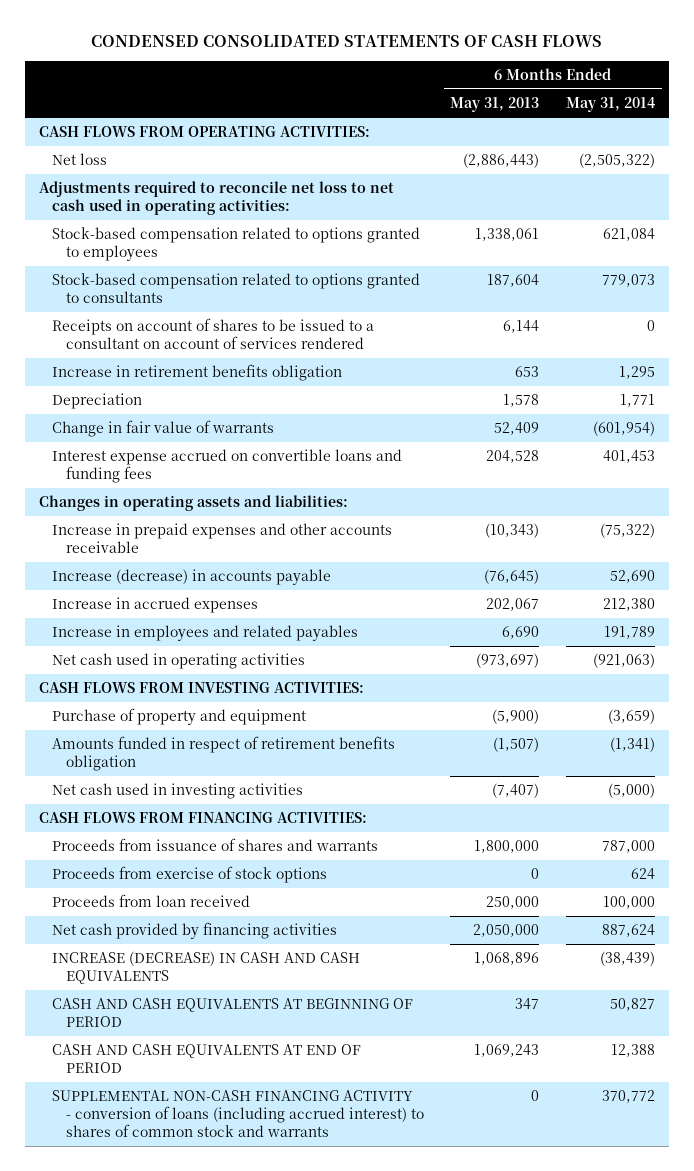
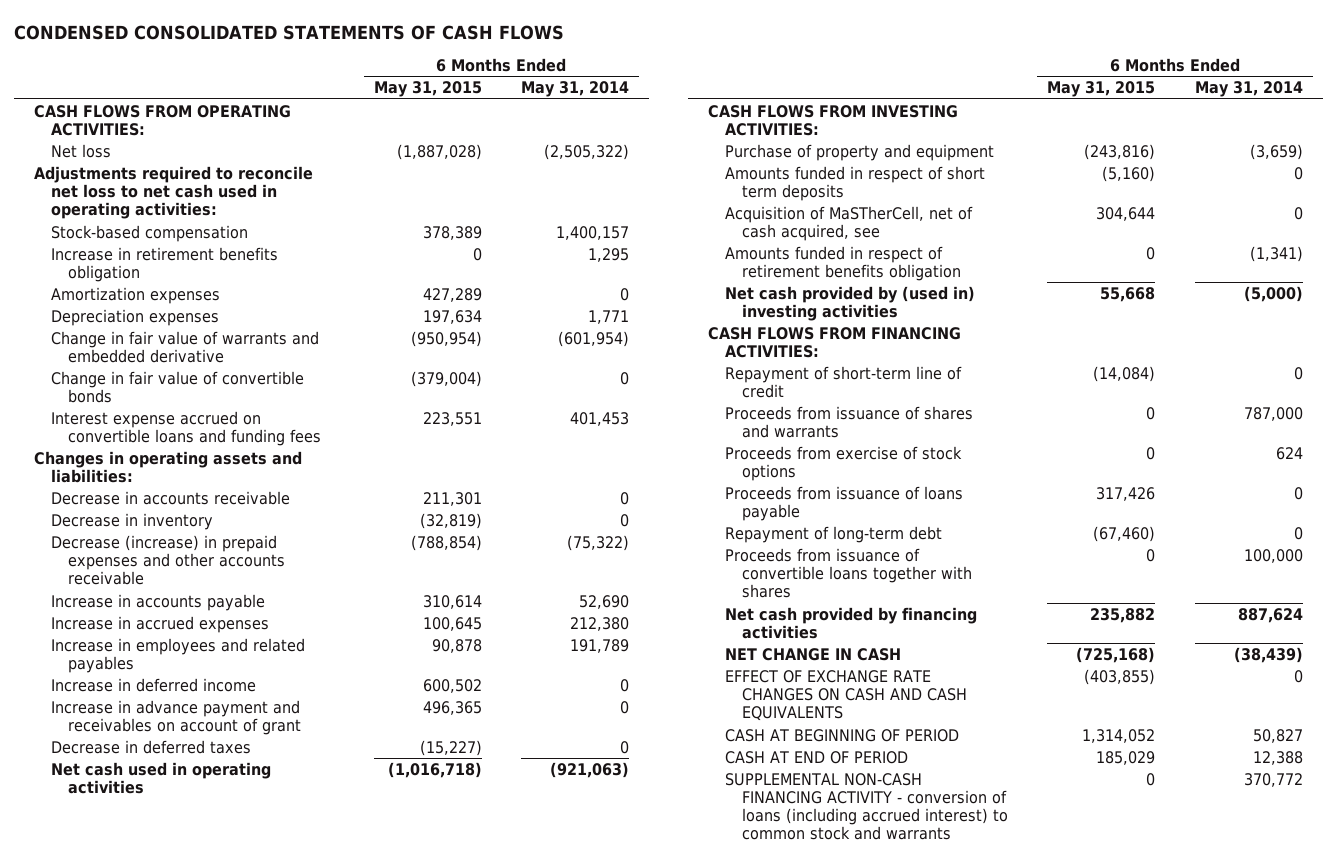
[450,97,540,113] May 31, 2013 -> none
none -> [373,81,482,98] May 31, 2015
[52,273,421,304] Stock-based compensation related to options granted to consultants -> none
[52,318,375,350] Receipts on account of shares to be issued to a consultant on account of services rendered -> none
[52,227,421,262] Stock-based compensation related to options granted to employees -> [51,224,249,242] Stock-based compensation
[603,228,656,242] 621,084 -> [556,225,630,240] 1,400,157
none -> [51,286,221,304] Amortization expenses
[52,393,143,410] Depreciation -> [51,308,220,326] Depreciation expenses
[52,420,275,438] Change in fair value of warrants -> [51,330,320,363] Change in fair value of warrants and embedded derivative
none -> [51,370,305,403] Change in fair value of convertible bonds
none -> [51,490,291,505] Decrease in accounts receivable
none -> [51,512,214,530] Decrease in inventory
[52,523,393,554] Increase in prepaid expenses and other accounts receivable -> [51,534,286,586] Decrease (increase) in prepaid expenses and other accounts receivable
[52,569,332,586] Increase (decrease) in accounts payable -> [51,593,266,611] Increase in accounts payable
none -> [51,677,257,692] Increase in deferred income
none -> [51,699,302,735] Increase in advance payment and receivables on account of grant
none -> [51,739,252,754] Decrease in deferred taxes
none -> [724,165,985,201] Amounts funded in respect of short term deposits
none -> [724,205,973,241] Acquisition of MaSTherCell, net of cash acquired, see
[52,783,304,800] Net cash used in investing activities -> [724,285,975,321] Net cash provided by (used in) investing activities
none -> [724,365,962,398] Repayment of short-term line of credit
[52,894,251,908] Proceeds from loan received -> none
none -> [724,485,963,521] Proceeds from issuance of loans payable
none -> [724,525,942,543] Repayment of long-term debt
none -> [724,547,972,599] Proceeds from issuance of convertible loans together with shares
[52,951,361,985] INCREASE (DECREASE) IN CASH AND CASH EQUIVALENTS -> [724,647,901,661] NET CHANGE IN CASH
none -> [724,669,967,722] EFFECT OF EXCHANGE RATE CHANGES ON CASH AND CASH EQUIVALENTS
[52,998,414,1028] CASH AND CASH EQUIVALENTS AT BEGINNING OF PERIOD -> [724,728,959,742] CASH AT BEGINNING OF PERIOD
[52,1044,362,1074] CASH AND CASH EQUIVALENTS AT END OF PERIOD -> [724,750,908,764] CASH AT END OF PERIOD
[52,1090,424,1137] SUPPLEMENTAL NON-CASH FINANCING ACTIVITY - conversion of loans (including accrued interest) to shares of common stock and warrants -> [724,772,1008,841] SUPPLEMENTAL NON-CASH FINANCING ACTIVITY - conversion of loans (including accrued interest) to common stock and warrants

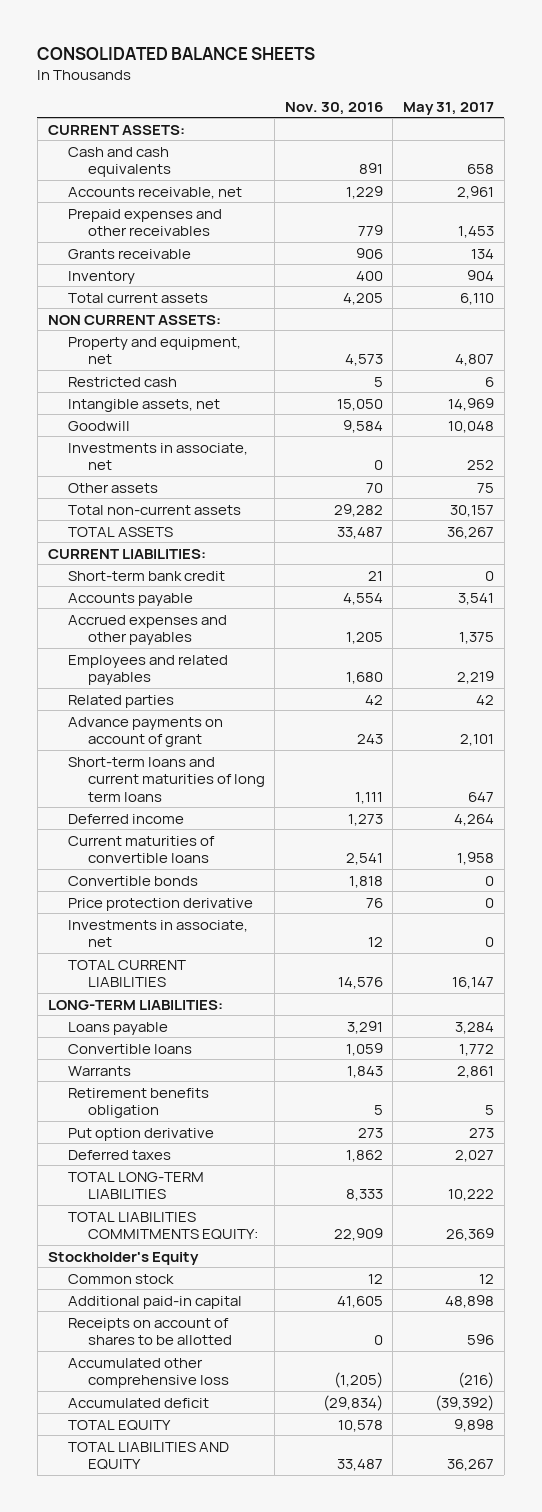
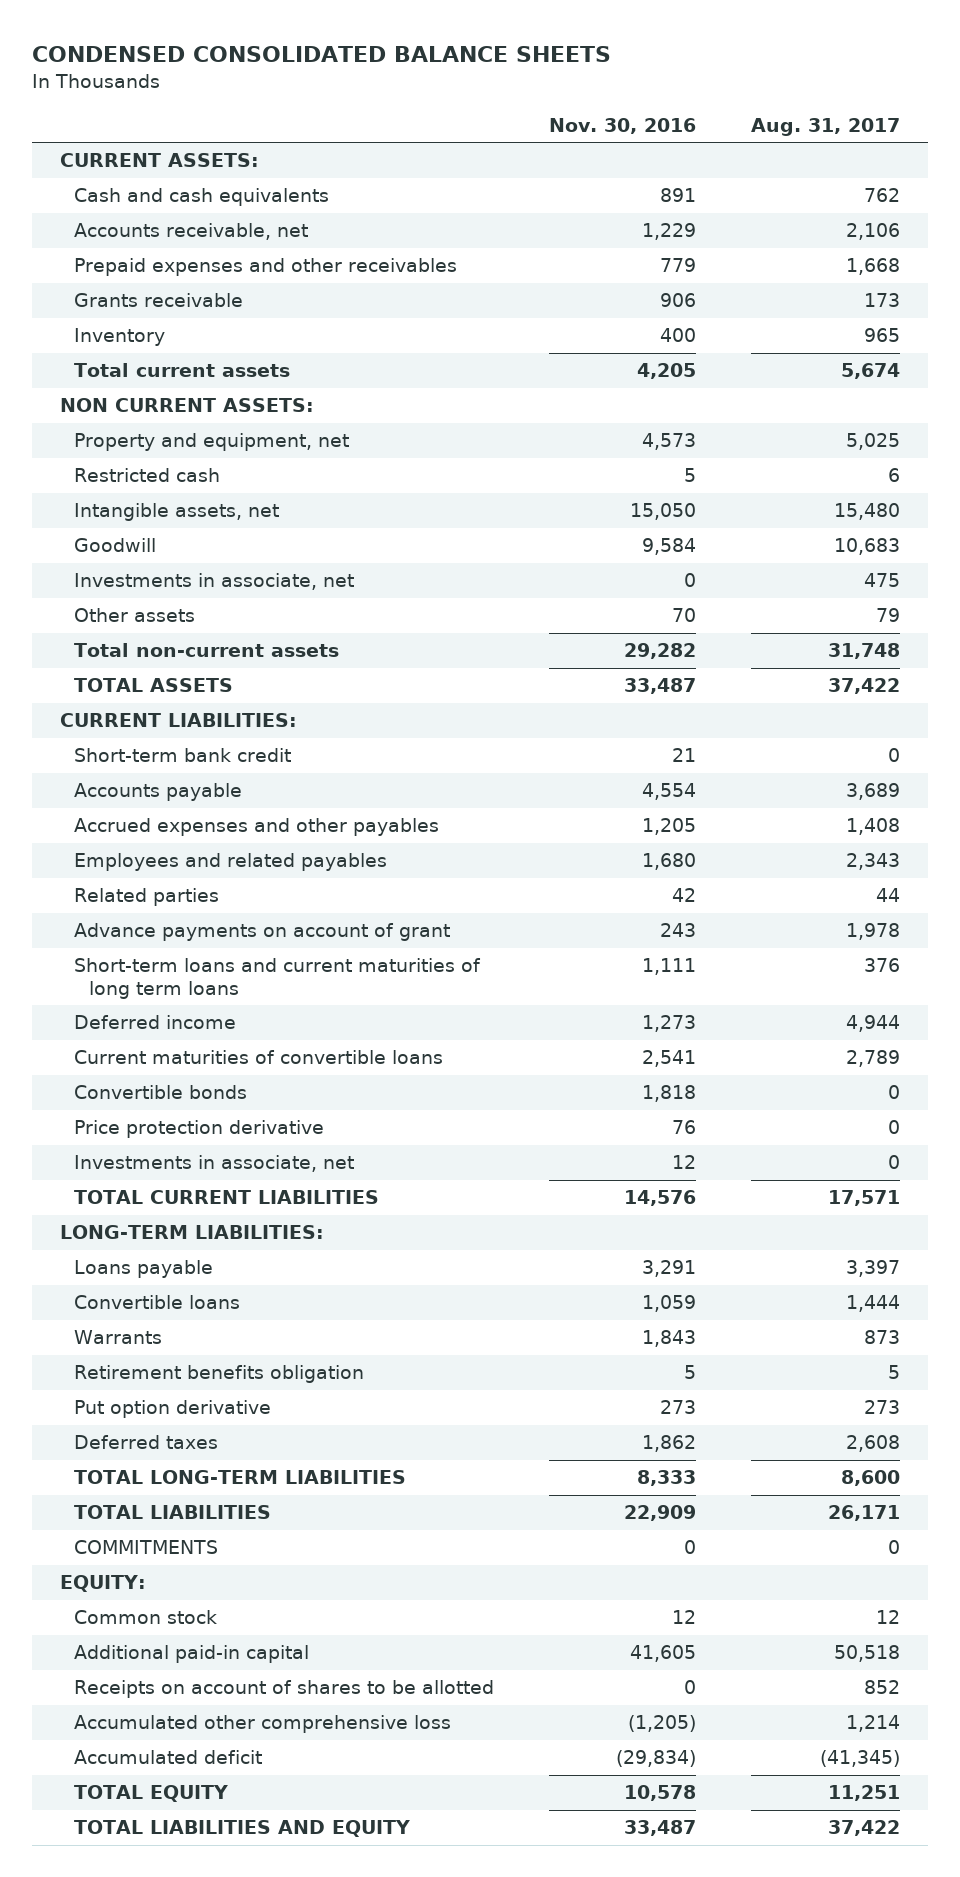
[37,47,316,61] CONSOLIDATED BALANCE SHEETS -> [32,46,612,63] CONDENSED CONSOLIDATED BALANCE SHEETS
[403,101,495,115] May 31, 2017 -> none
none -> [751,117,901,136] Aug. 31, 2017
[67,1211,258,1241] TOTAL LIABILITIES COMMITMENTS EQUITY: -> [74,1505,272,1520] TOTAL LIABILITIES
none -> [74,1540,219,1555] COMMITMENTS
[47,1251,199,1265] Stockholder's Equity -> [59,1575,146,1593] EQUITY:

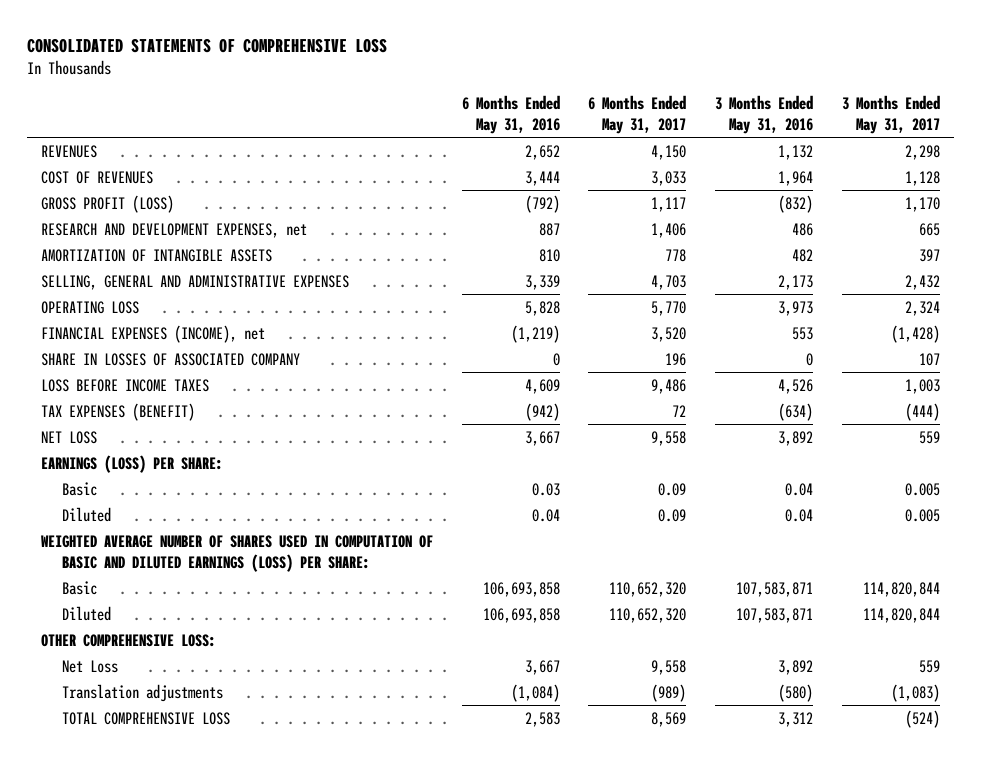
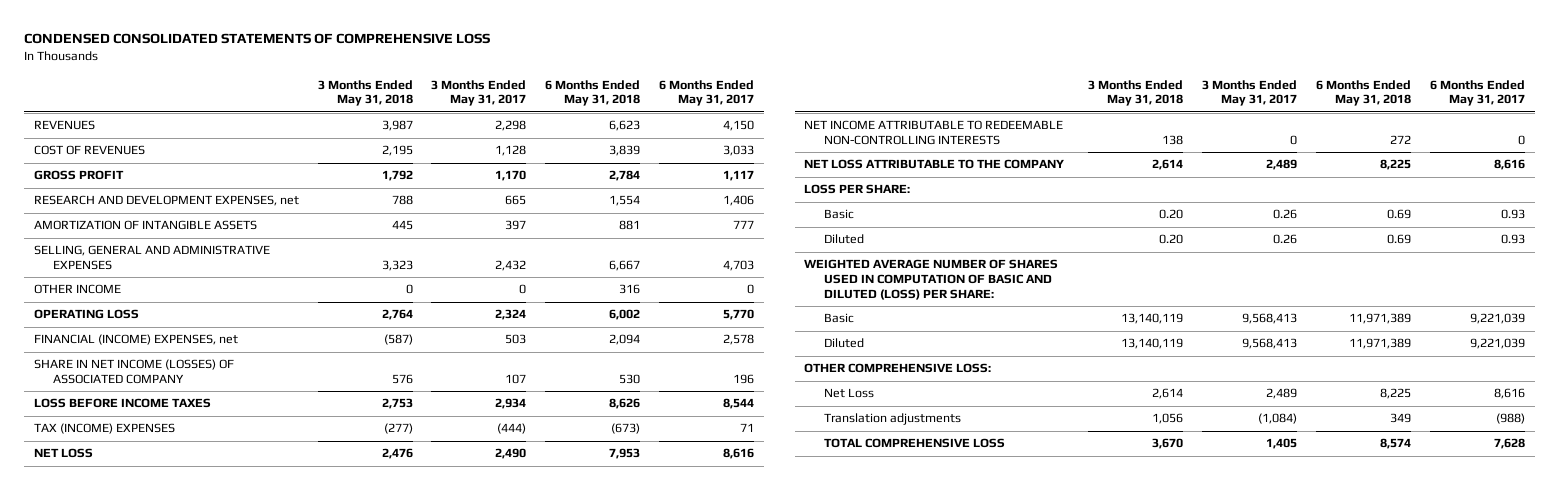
[27,38,388,54] CONSOLIDATED STATEMENTS OF COMPREHENSIVE LOSS -> [24,33,491,45] CONDENSED CONSOLIDATED STATEMENTS OF COMPREHENSIVE LOSS
[461,95,560,135] 6 Months Ended May 31, 2016 -> none
[714,95,813,135] 3 Months Ended May 31, 2016 -> none
none -> [317,79,413,107] 3 Months Ended May 31, 2018
none -> [545,79,641,107] 6 Months Ended May 31, 2018
[41,194,175,213] GROSS PROFIT (LOSS) -> [33,170,124,181] GROSS PROFIT
[665,248,687,262] 778 -> [733,220,755,230] 777
none -> [33,284,121,295] OTHER INCOME
[41,324,266,343] FINANCIAL EXPENSES (INCOME), net -> [33,334,238,346] FINANCIAL (INCOME) EXPENSES, net
[651,326,687,342] 3,520 -> [723,334,755,346] 2,578
[890,324,940,343] (1,428) -> [505,334,527,345] 503
[41,352,301,366] SHARE IN LOSSES OF ASSOCIATED COMPANY -> [33,359,234,385] SHARE IN NET INCOME (LOSSES) OF ASSOCIATED COMPANY
[651,378,687,394] 9,486 -> [723,398,755,410] 8,544
[904,378,940,394] 1,003 -> [495,398,527,410] 2,934
[41,402,196,421] TAX EXPENSES (BENEFIT) -> [33,423,175,435] TAX (INCOME) EXPENSES
[672,404,687,417] 72 -> [740,423,755,433] 71
[651,430,687,446] 9,558 -> [723,448,755,460] 8,616
[918,430,940,444] 559 -> [495,448,527,460] 2,490
none -> [804,120,1064,146] NET INCOME ATTRIBUTABLE TO REDEEMABLE NON-CONTROLLING INTERESTS
none -> [804,159,1065,170] NET LOSS ATTRIBUTABLE TO THE COMPANY
[41,454,224,473] EARNINGS (LOSS) PER SHARE: -> [804,184,911,195] LOSS PER SHARE:
[658,482,687,496] 0.09 -> [1501,209,1526,220] 0.93
[904,482,940,496] 0.005 -> [1273,209,1298,220] 0.26
[658,508,687,522] 0.09 -> [1501,234,1526,245] 0.93
[904,508,940,522] 0.005 -> [1273,234,1298,245] 0.26
[41,534,434,572] WEIGHTED AVERAGE NUMBER OF SHARES USED IN COMPUTATION OF BASIC AND DILUTED EARNINGS (LOSS) PER SHARE: -> [804,259,1059,301] WEIGHTED AVERAGE NUMBER OF SHARES USED IN COMPUTATION OF BASIC AND DILUTED (LOSS) PER SHARE:
[609,581,687,597] 110,652,320 -> [1470,313,1526,325] 9,221,039
[862,581,940,597] 114,820,844 -> [1242,313,1298,325] 9,568,413
[609,607,687,623] 110,652,320 -> [1470,338,1526,350] 9,221,039
[862,607,940,623] 114,820,844 -> [1242,338,1298,350] 9,568,413
[651,659,687,675] 9,558 -> [1494,388,1526,400] 8,616
[918,659,940,673] 559 -> [1266,388,1298,400] 2,489
[651,683,687,702] (989) -> [1496,413,1526,425] (988)
[890,683,940,702] (1,083) -> [1258,413,1298,425] (1,084)
[651,711,687,727] 8,569 -> [1494,438,1526,450] 7,628
[904,709,940,728] (524) -> [1266,438,1298,450] 1,405

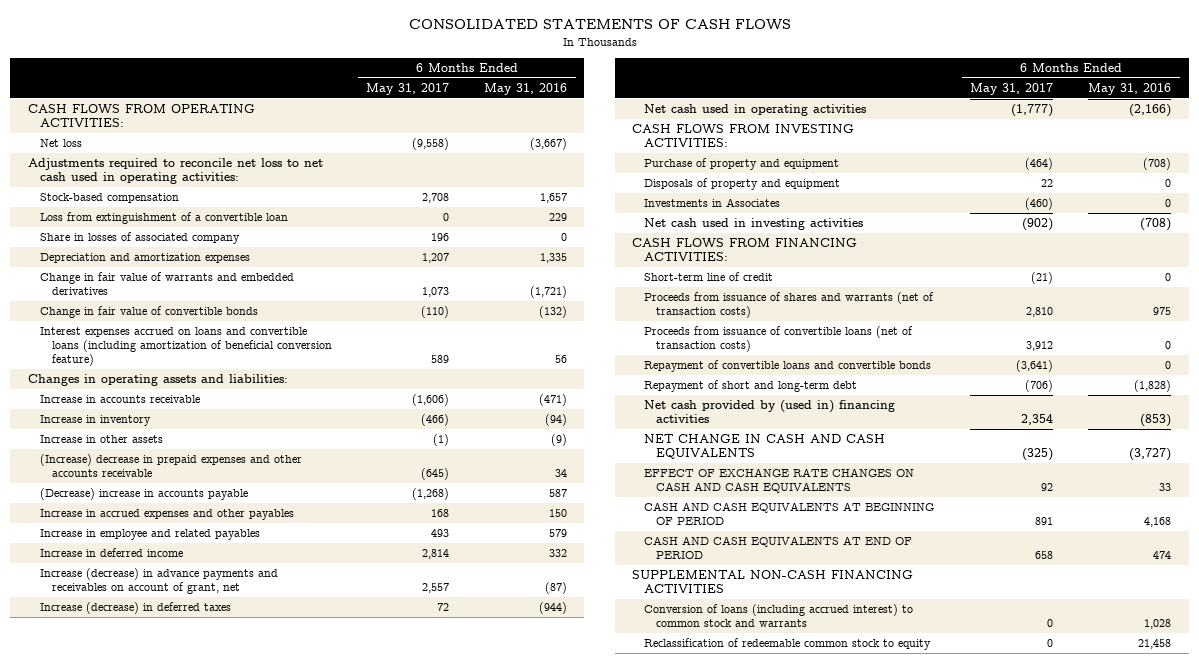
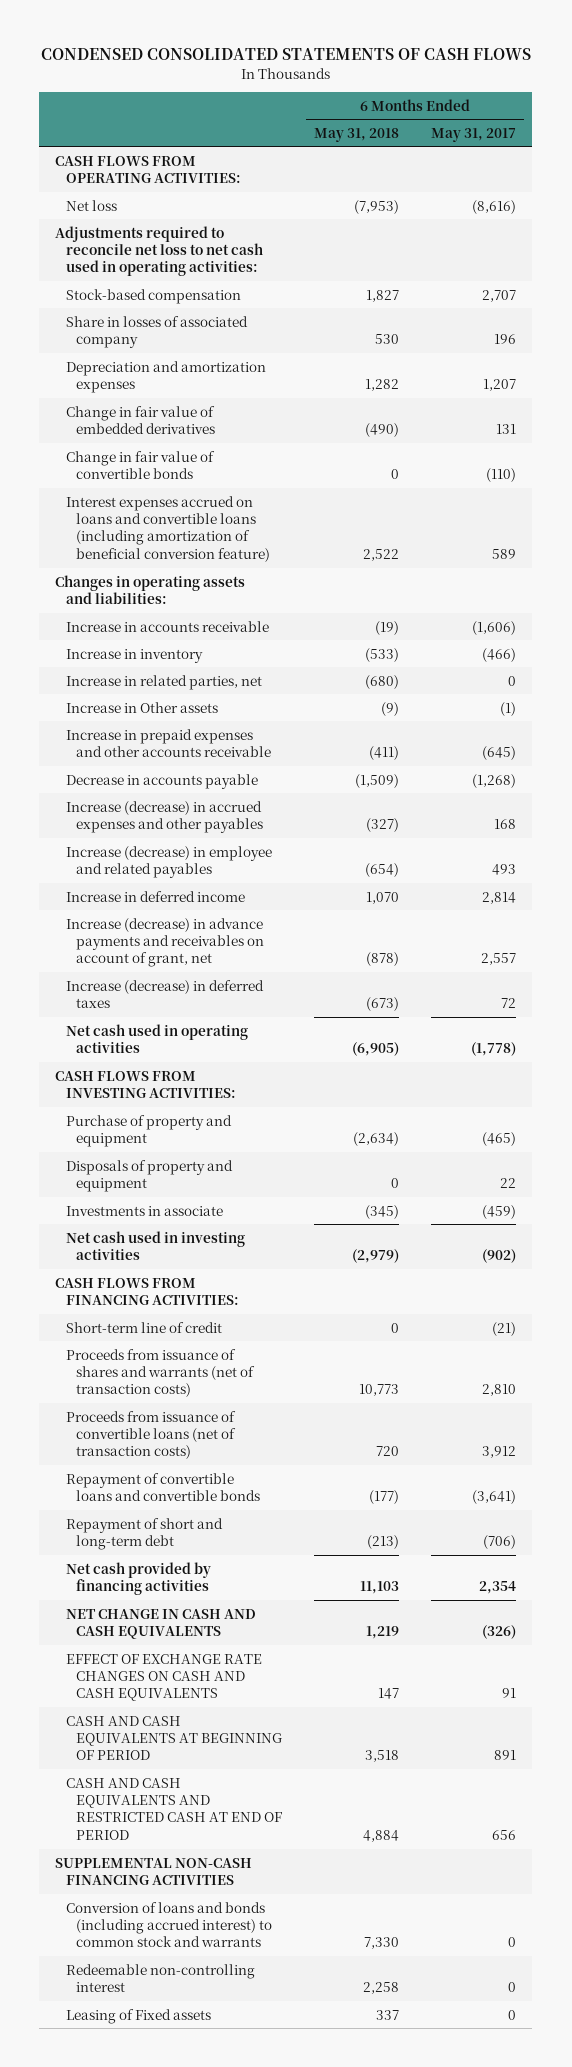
[408,19,791,30] CONSOLIDATED STATEMENTS OF CASH FLOWS -> [40,48,531,61] CONDENSED CONSOLIDATED STATEMENTS OF CASH FLOWS
[484,82,568,95] May 31, 2016 -> none
none -> [314,127,400,142] May 31, 2018
[412,138,450,151] (9,558) -> [472,199,517,214] (8,616)
[39,212,288,225] Loss from extinguishment of a convertible loan -> none
[422,193,450,204] 2,708 -> [482,289,517,302] 2,707
[39,272,294,296] Change in fair value of warrants and embedded derivatives -> [65,405,216,434] Change in fair value of embedded derivatives
[422,287,450,298] 1,073 -> [496,423,517,434] 131
none -> [65,674,262,690] Increase in related parties, net
[39,435,163,444] Increase in other assets -> [65,701,218,713] Increase in Other assets
[39,454,302,478] (Increase) decrease in prepaid expenses and other accounts receivable -> [65,728,272,757] Increase in prepaid expenses and other accounts receivable
[39,488,248,501] (Decrease) increase in accounts payable -> [65,773,258,789] Decrease in accounts payable
[39,509,294,521] Increase in accrued expenses and other payables -> [65,800,264,833] Increase (decrease) in accrued expenses and other payables
[39,529,260,541] Increase in employee and related payables -> [65,845,272,878] Increase (decrease) in employee and related payables
[1011,104,1054,118] (1,777) -> [471,1041,517,1056] (1,778)
[1025,158,1054,171] (464) -> [482,1131,517,1146] (465)
[643,198,780,208] Investments in Associates -> [65,1205,223,1216] Investments in associate
[1025,198,1054,211] (460) -> [482,1204,517,1219] (459)
[643,400,895,424] Net cash provided by (used in) financing activities -> [65,1561,211,1595] Net cash provided by financing activities
[1022,448,1054,462] (325) -> [482,1624,517,1639] (326)
[1041,483,1054,492] 92 -> [502,1688,517,1699] 91
[643,536,912,560] CASH AND CASH EQUIVALENTS AT END OF PERIOD -> [65,1777,283,1840] CASH AND CASH EQUIVALENTS AND RESTRICTED CASH AT END OF PERIOD
[1035,551,1054,560] 658 -> [492,1829,517,1840] 656
[643,638,931,651] Reclassification of redeemable common stock to equity -> none
[643,604,913,628] Conversion of loans (including accrued interest) to common stock and warrants -> [65,1901,273,1948] Conversion of loans and bonds (including accrued interest) to common stock and warrants
none -> [65,1963,255,1992] Redeemable non-controlling interest
none -> [65,2008,211,2024] Leasing of Fixed assets

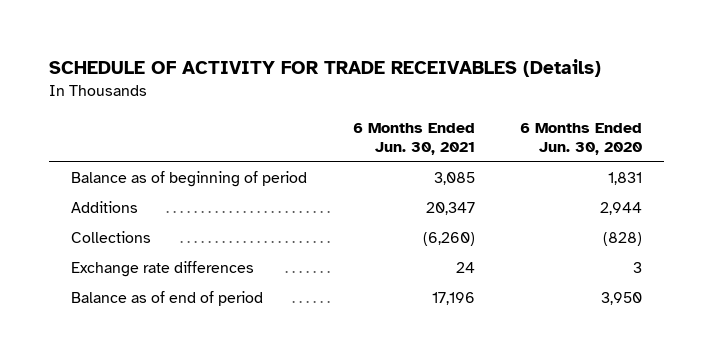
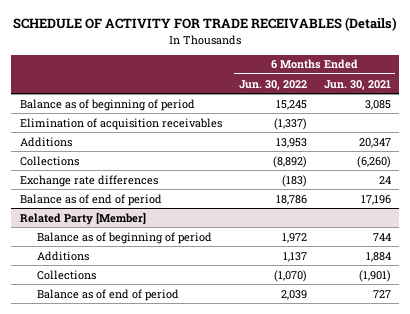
[519,123,642,155] 6 Months Ended Jun. 30, 2020 -> none
none -> [238,79,307,90] Jun. 30, 2022
none -> [19,117,222,130] Elimination of acquisition receivables
none -> [19,211,146,225] Related Party [Member]
none -> [37,231,213,244] Balance as of beginning of period
none -> [37,250,90,261] Additions
none -> [37,269,97,280] Collections
none -> [37,288,180,301] Balance as of end of period

